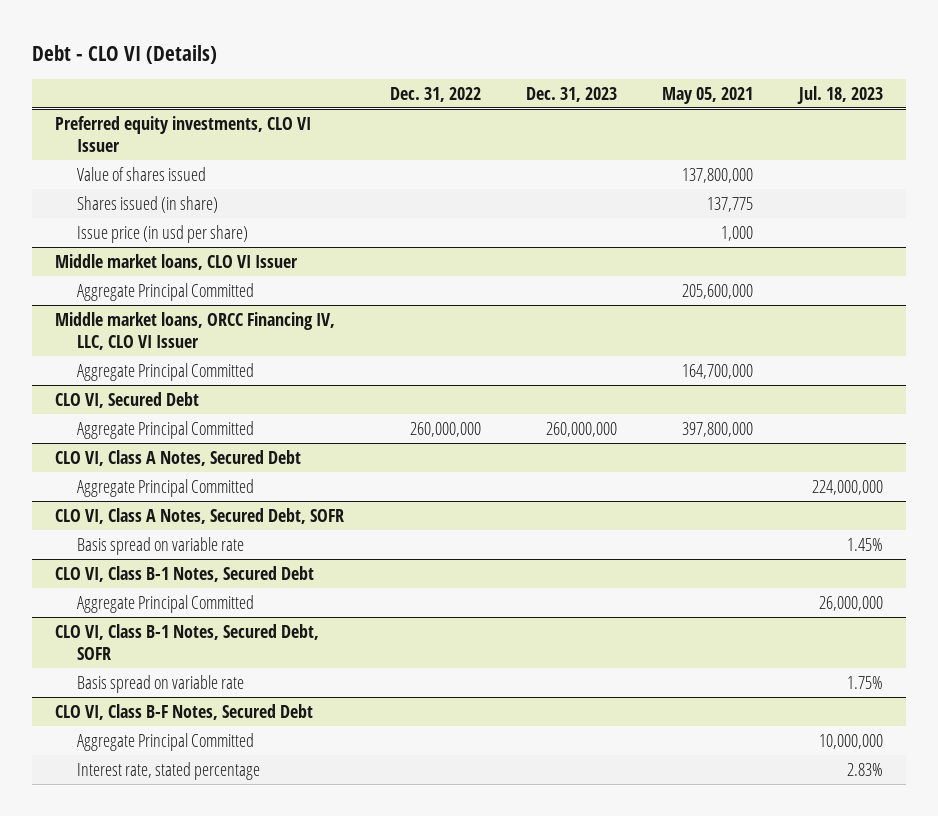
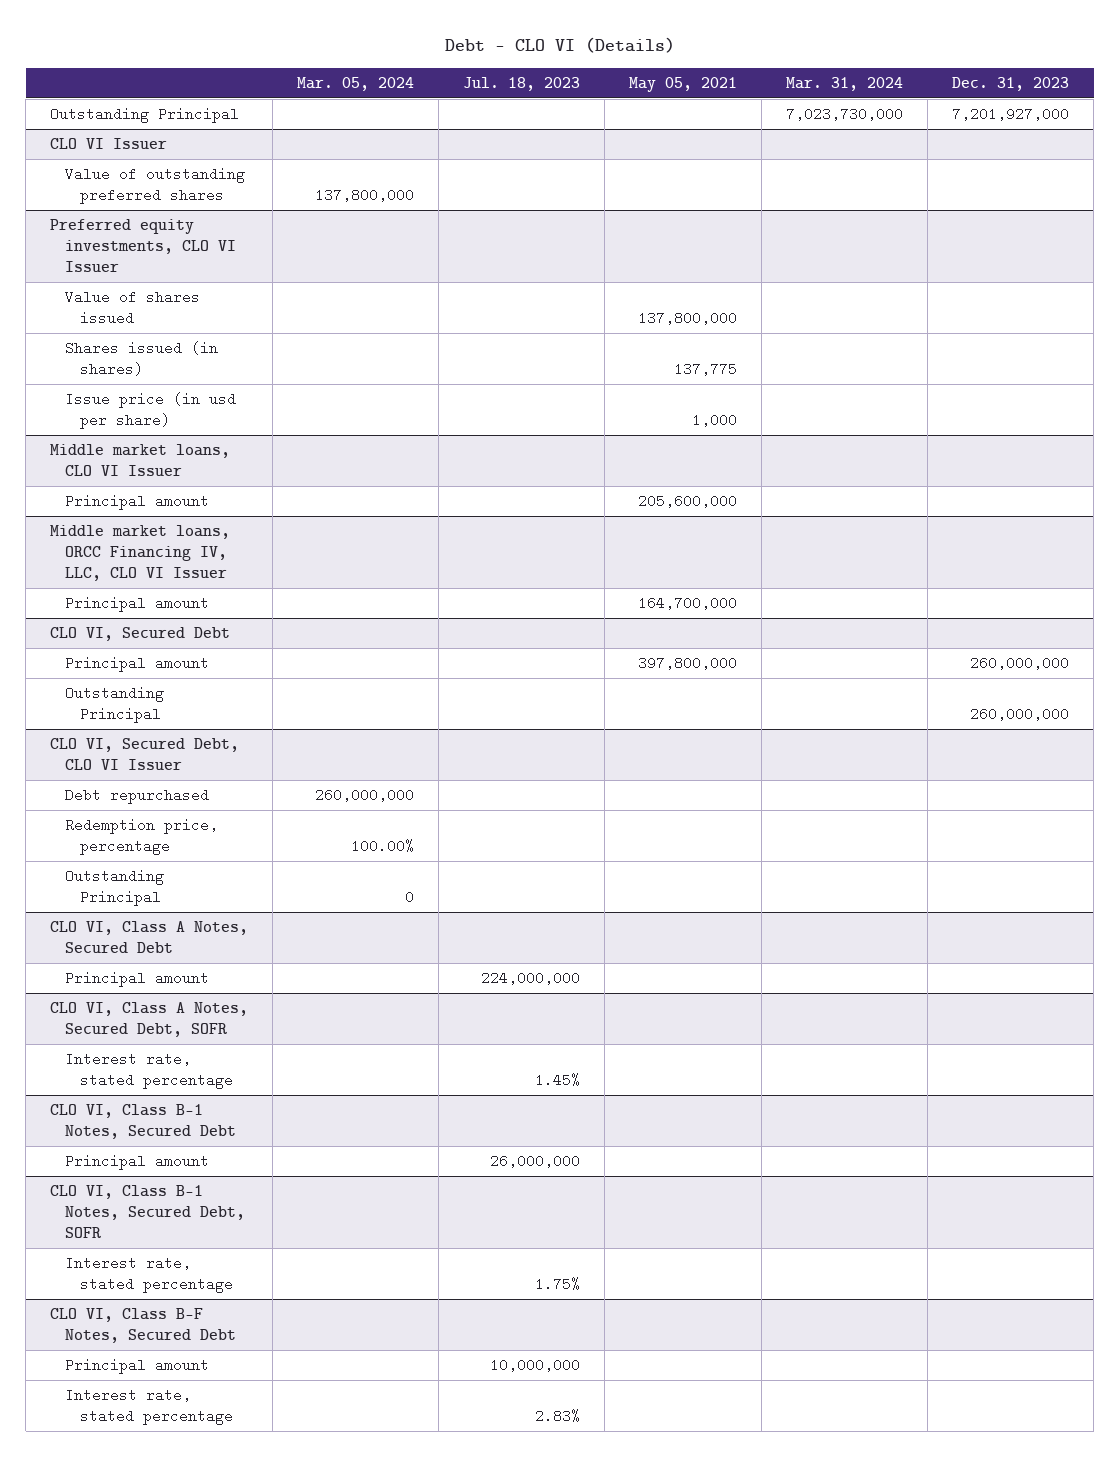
[389,86,481,102] Dec. 31, 2022 -> none
none -> [297,76,415,91] Mar. 05, 2024
none -> [786,76,904,91] Mar. 31, 2024
none -> [50,106,240,123] Outstanding Principal
none -> [50,137,168,149] CLO VI Issuer
none -> [64,166,245,205] Value of outstanding preferred shares
[76,196,218,214] Shares issued (in share) -> [64,340,218,377] Shares issued (in shares)
[76,283,254,302] Aggregate Principal Committed -> [64,493,209,510] Principal amount
[76,363,254,382] Aggregate Principal Committed -> [64,595,209,612] Principal amount
[76,421,254,440] Aggregate Principal Committed -> [64,655,209,672] Principal amount
none -> [64,685,164,724] Outstanding Principal
none -> [50,737,240,771] CLO VI, Secured Debt, CLO VI Issuer
none -> [64,787,209,804] Debt repurchased
none -> [64,817,218,856] Redemption price, percentage
none -> [64,868,164,907] Outstanding Principal
[76,479,254,498] Aggregate Principal Committed -> [64,970,209,987] Principal amount
[76,537,244,556] Basis spread on variable rate -> [64,1051,233,1090] Interest rate, stated percentage
[76,595,254,614] Aggregate Principal Committed -> [64,1153,209,1170] Principal amount
[76,675,244,694] Basis spread on variable rate -> [64,1255,233,1294] Interest rate, stated percentage
[76,733,254,752] Aggregate Principal Committed -> [64,1357,209,1374] Principal amount

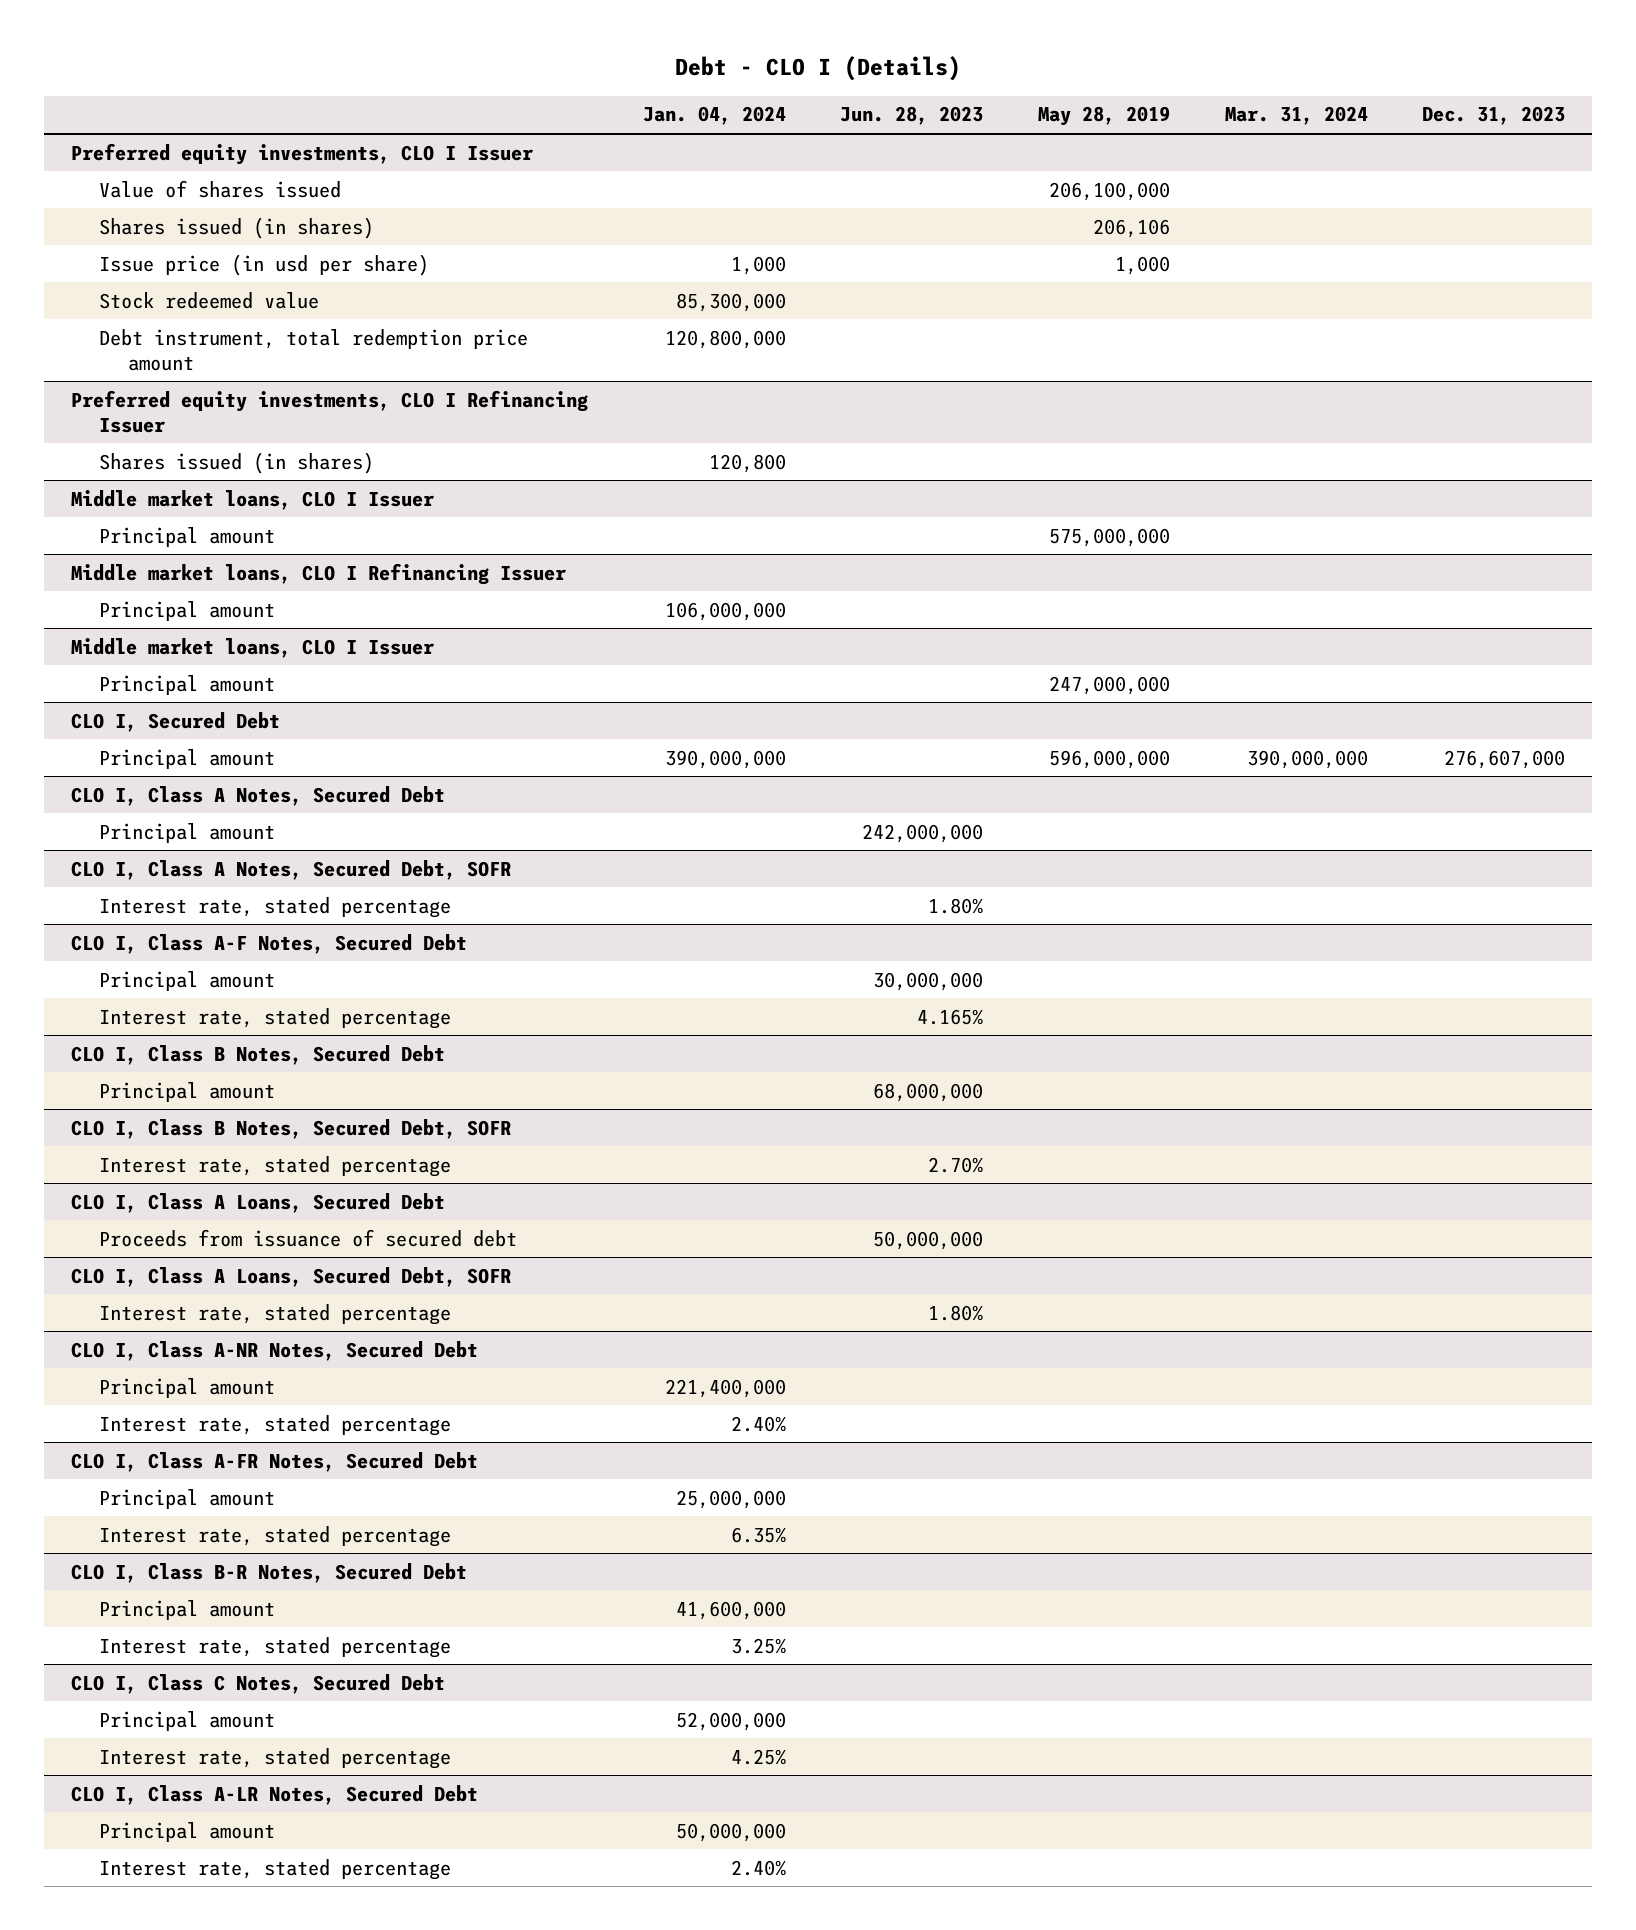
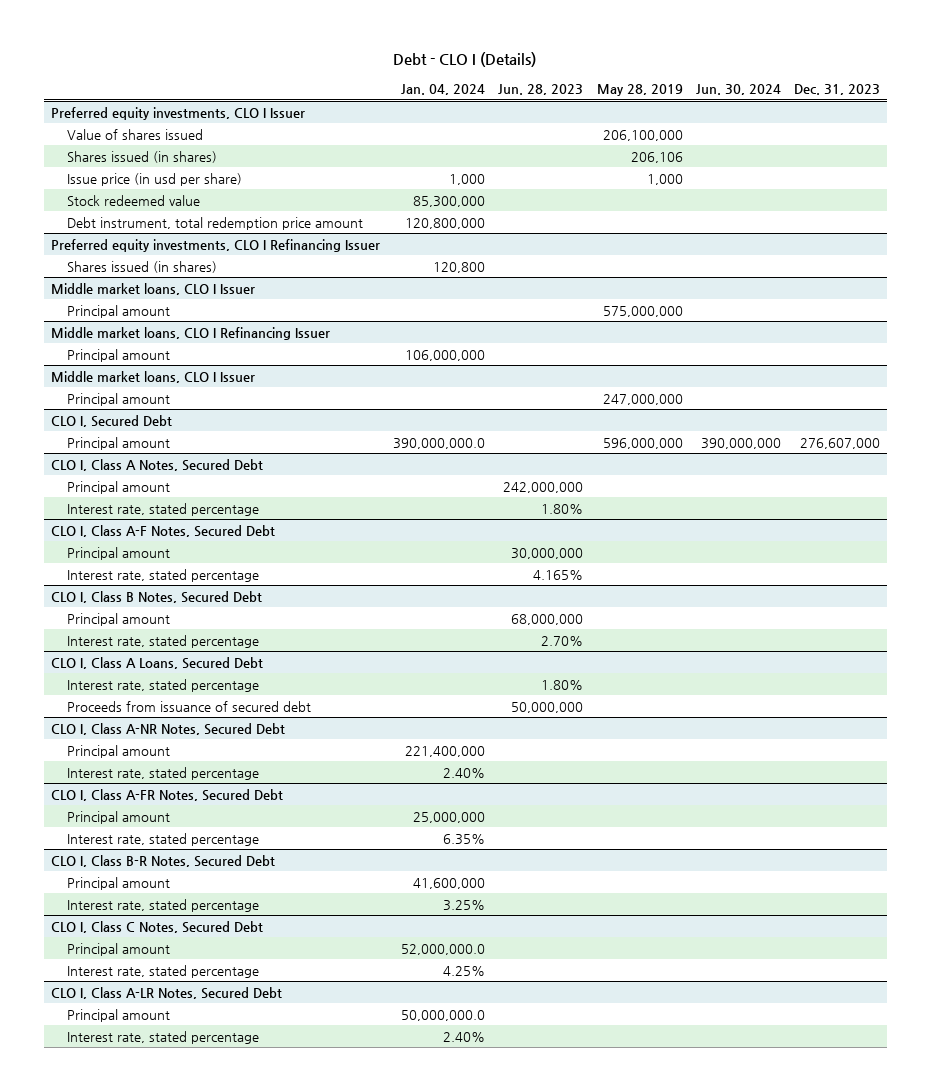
[1224,106,1368,126] Mar. 31, 2024 -> none
none -> [695,84,781,96] Jun. 30, 2024
[664,749,786,769] 390,000,000 -> [392,437,485,449] 390,000,000.0
[71,859,512,880] CLO I, Class A Notes, Secured Debt, SOFR -> none
[99,896,452,918] Interest rate, stated percentage -> none
none -> [67,502,260,516] Interest rate, stated percentage
[71,1118,512,1139] CLO I, Class B Notes, Secured Debt, SOFR -> none
[99,1155,452,1177] Interest rate, stated percentage -> none
none -> [67,634,260,648] Interest rate, stated percentage
none -> [67,678,260,692] Interest rate, stated percentage
[71,1266,512,1287] CLO I, Class A Loans, Secured Debt, SOFR -> none
[99,1303,452,1325] Interest rate, stated percentage -> none
[675,1711,786,1731] 52,000,000 -> [400,943,485,955] 52,000,000.0
[675,1822,786,1842] 50,000,000 -> [400,1009,485,1021] 50,000,000.0

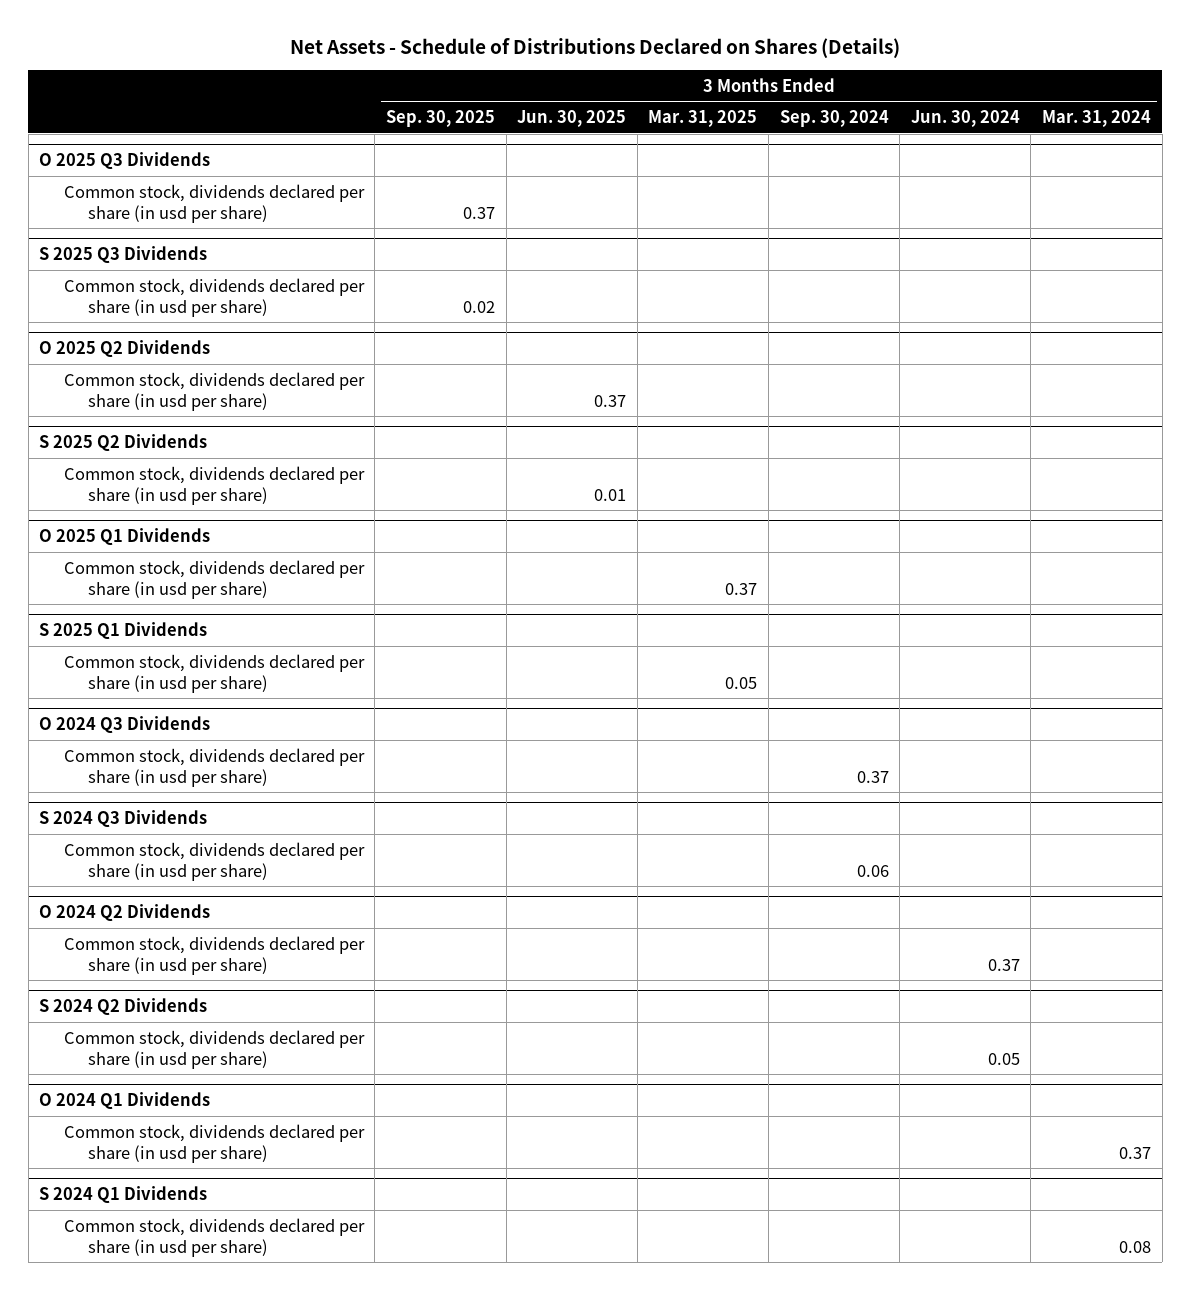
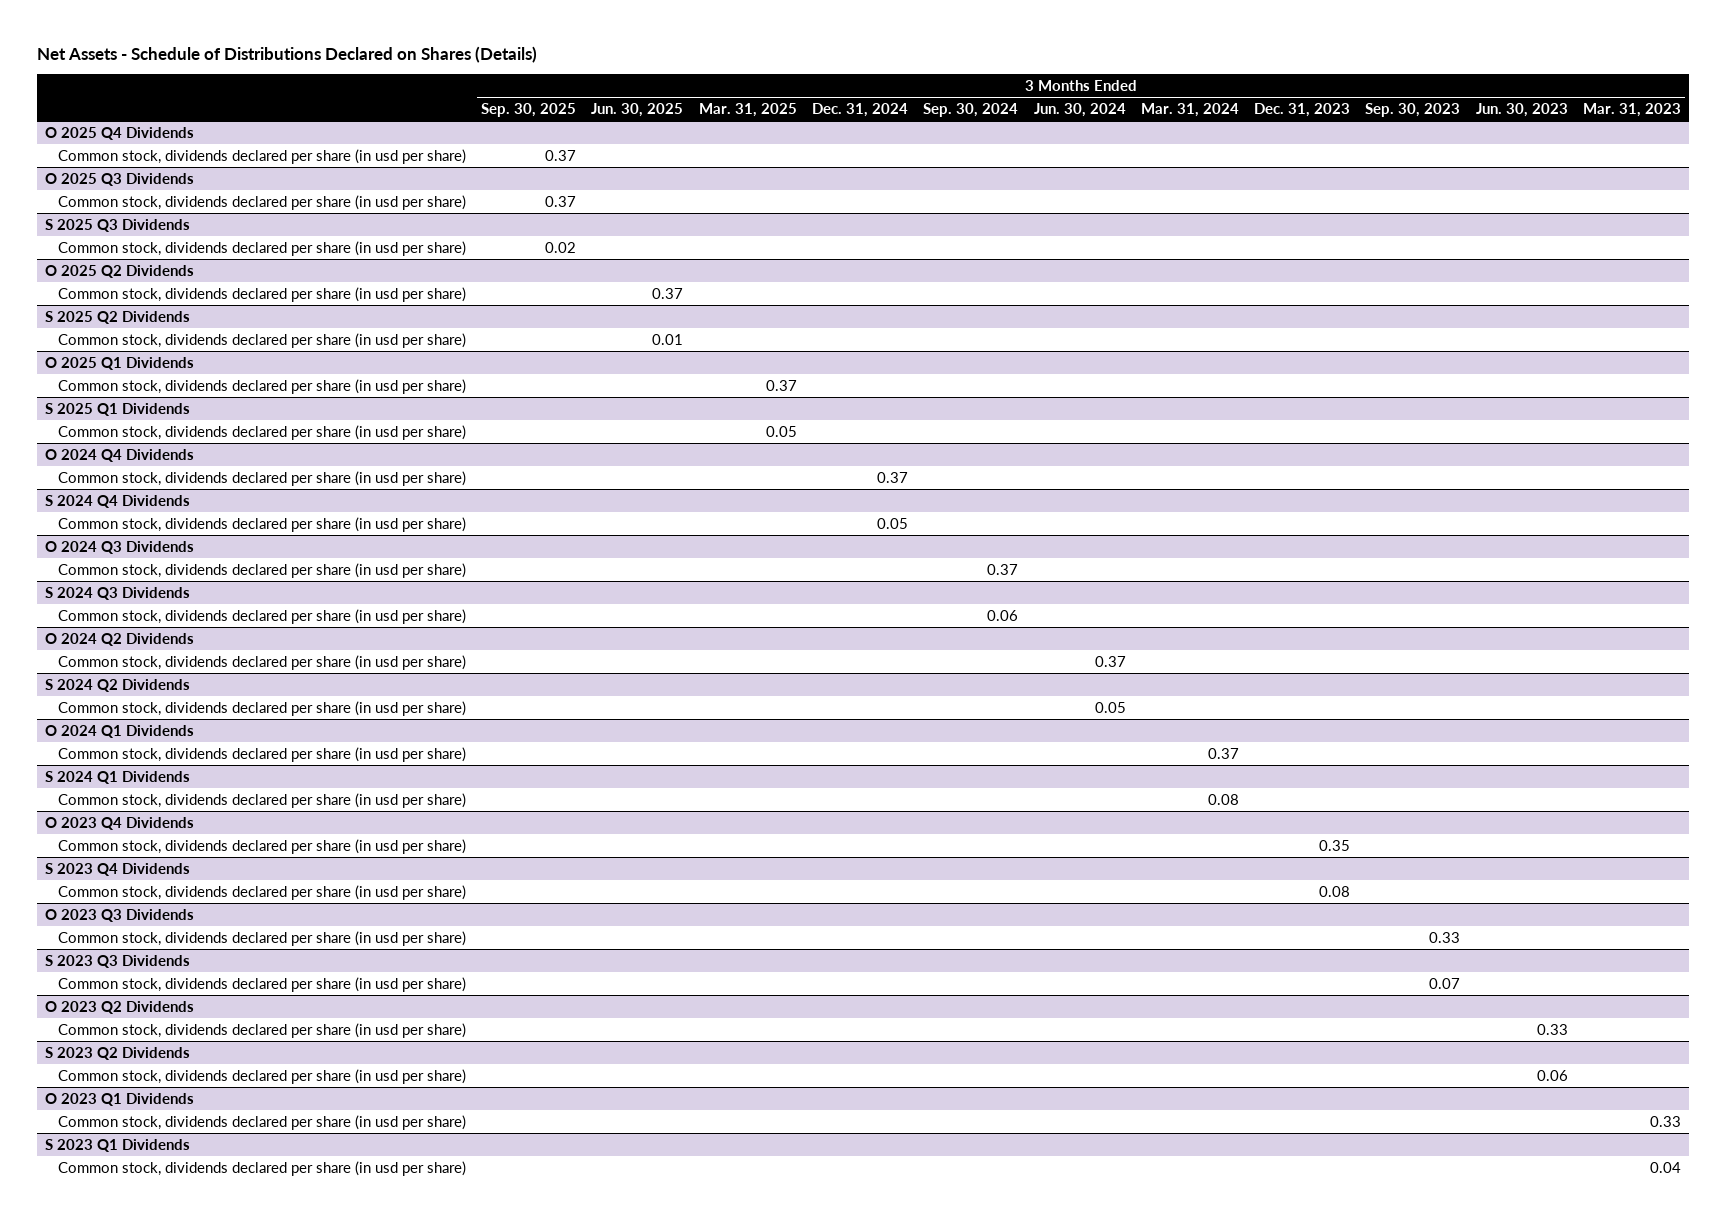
none -> [811,103,908,118] Dec. 31, 2024
none -> [1254,103,1351,118] Dec. 31, 2023
none -> [1365,103,1461,118] Sep. 30, 2023
none -> [1475,103,1568,118] Jun. 30, 2023
none -> [1582,103,1681,118] Mar. 31, 2023
none -> [45,126,195,140] O 2025 Q4 Dividends
none -> [57,148,466,164] Common stock, dividends declared per share (in usd per share)
none -> [45,448,195,462] O 2024 Q4 Dividends
none -> [57,470,466,486] Common stock, dividends declared per share (in usd per share)
none -> [45,494,191,508] S 2024 Q4 Dividends
none -> [57,516,466,532] Common stock, dividends declared per share (in usd per share)
none -> [45,816,195,830] O 2023 Q4 Dividends
none -> [57,838,466,854] Common stock, dividends declared per share (in usd per share)
none -> [45,862,191,876] S 2023 Q4 Dividends
none -> [57,884,466,900] Common stock, dividends declared per share (in usd per share)
none -> [45,908,195,922] O 2023 Q3 Dividends
none -> [57,930,466,946] Common stock, dividends declared per share (in usd per share)
none -> [45,954,191,968] S 2023 Q3 Dividends
none -> [57,976,466,992] Common stock, dividends declared per share (in usd per share)
none -> [45,1000,195,1014] O 2023 Q2 Dividends
none -> [57,1022,466,1038] Common stock, dividends declared per share (in usd per share)
none -> [45,1046,191,1060] S 2023 Q2 Dividends
none -> [57,1068,466,1084] Common stock, dividends declared per share (in usd per share)
none -> [45,1092,195,1106] O 2023 Q1 Dividends
none -> [57,1114,466,1130] Common stock, dividends declared per share (in usd per share)
none -> [45,1138,191,1152] S 2023 Q1 Dividends
none -> [57,1160,466,1176] Common stock, dividends declared per share (in usd per share)

